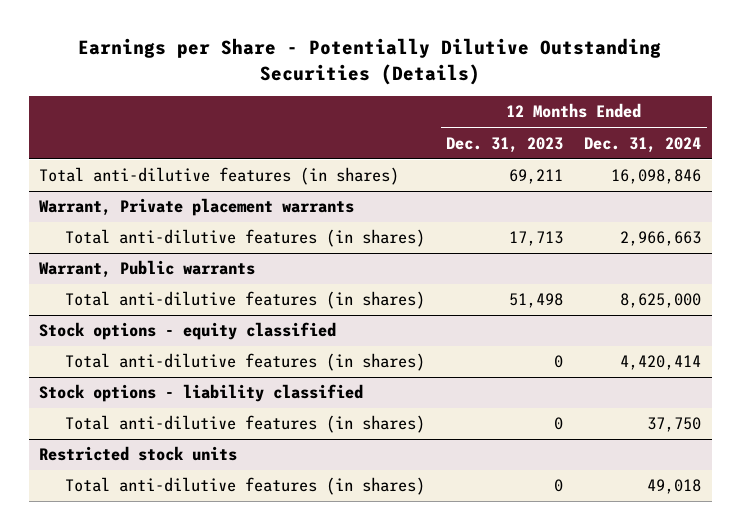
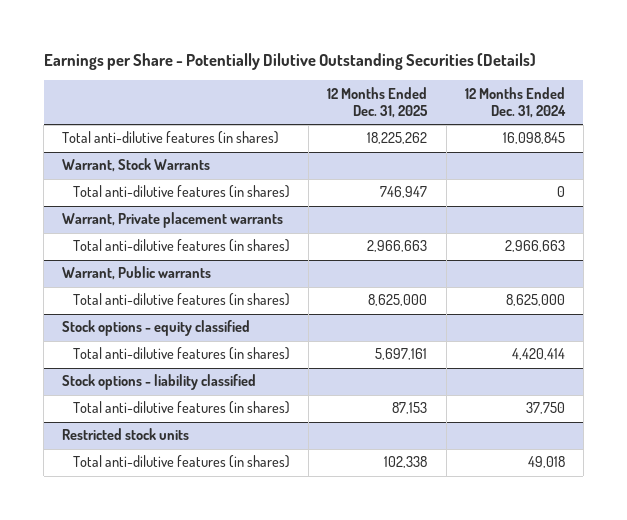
[446,136,564,153] Dec. 31, 2023 -> none
none -> [327,86,429,119] 12 Months Ended Dec. 31, 2025
[611,169,702,185] 16,098,846 -> [502,132,565,145] 16,098,845
none -> [62,158,211,173] Warrant, Stock Warrants
none -> [73,185,291,199] Total anti-dilutive features (in shares)

